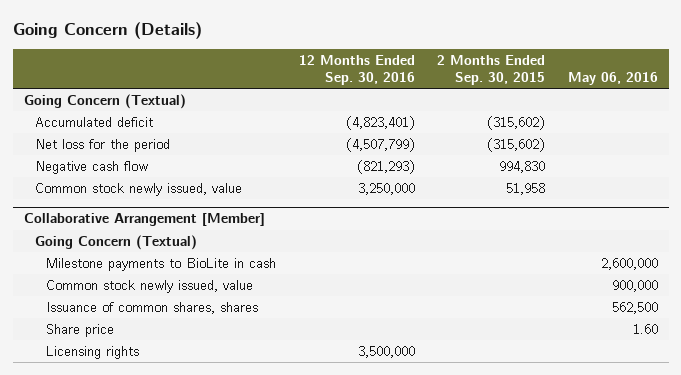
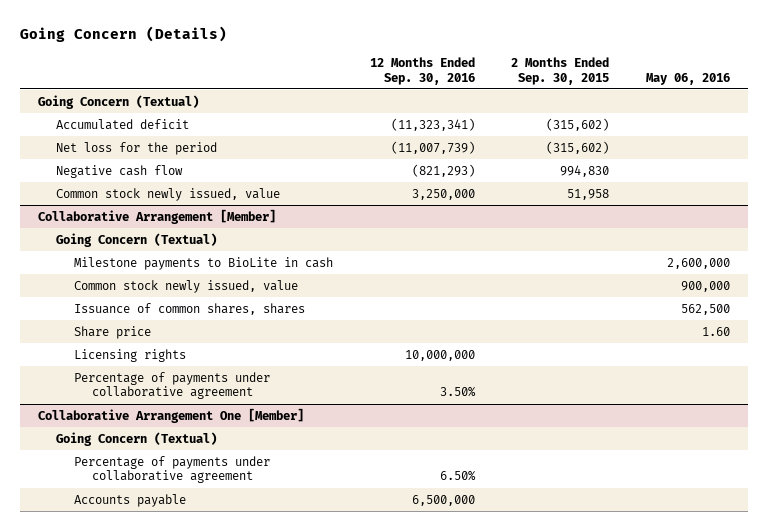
[345,115,415,130] (4,823,401) -> [390,117,475,131] (11,323,341)
[345,137,415,152] (4,507,799) -> [390,140,475,154] (11,007,739)
[357,345,415,358] 3,500,000 -> [404,349,475,361] 10,000,000
none -> [74,371,271,400] Percentage of payments under collaborative agreement
none -> [38,407,305,423] Collaborative Arrangement One [Member]
none -> [56,431,218,446] Going Concern (Textual)
none -> [74,455,271,484] Percentage of payments under collaborative agreement
none -> [74,493,187,507] Accounts payable

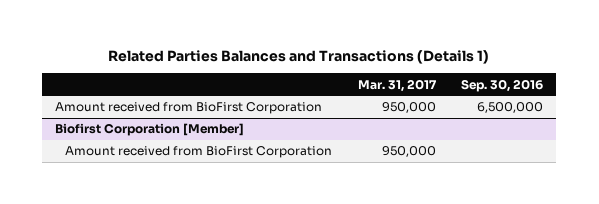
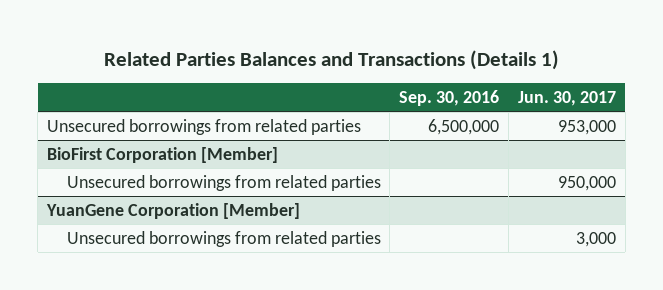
[357,78,437,92] Mar. 31, 2017 -> none
none -> [517,91,616,107] Jun. 30, 2017
[55,102,323,115] Amount received from BioFirst Corporation -> [47,118,362,135] Unsecured borrowings from related parties
[55,123,245,137] Biofirst Corporation [Member] -> [47,146,279,163] BioFirst Corporation [Member]
[64,146,332,159] Amount received from BioFirst Corporation -> [66,174,381,191] Unsecured borrowings from related parties
none -> [46,202,301,219] YuanGene Corporation [Member]
none -> [66,230,381,247] Unsecured borrowings from related parties

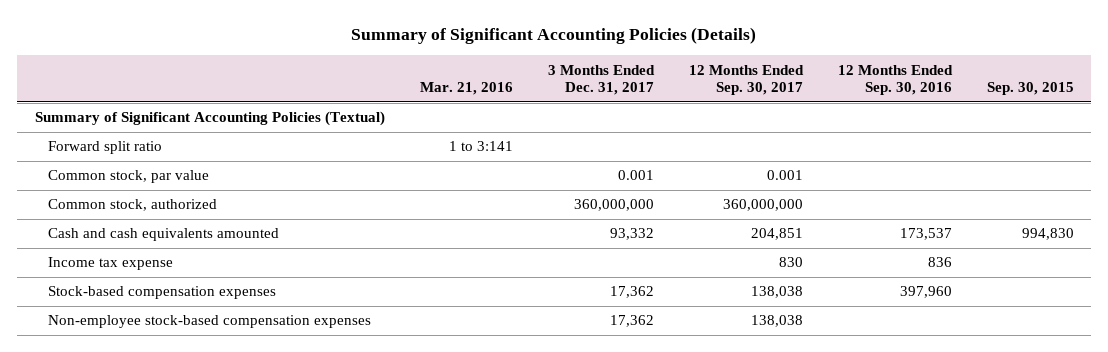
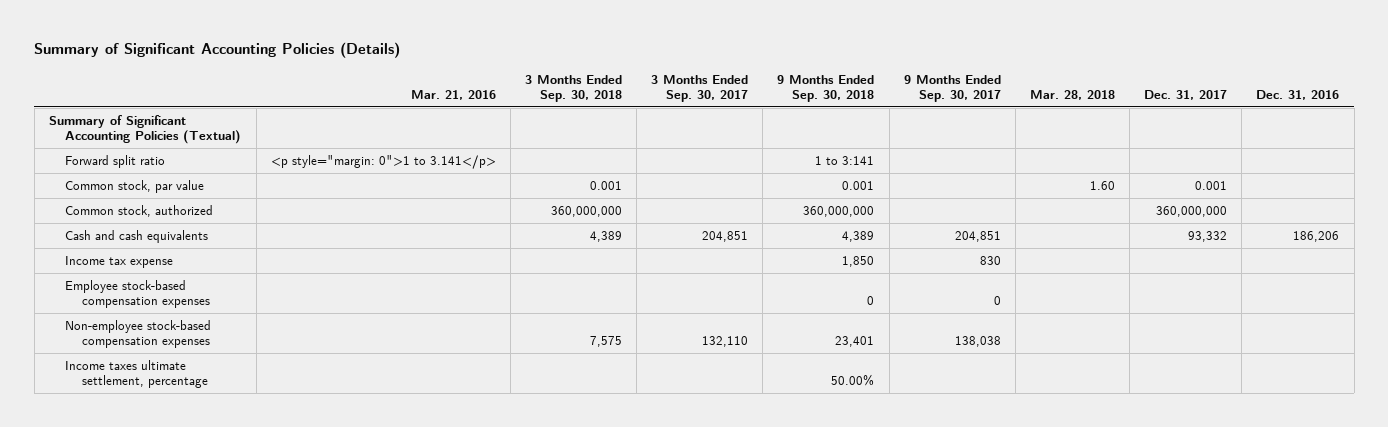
[547,64,655,96] 3 Months Ended Dec. 31, 2017 -> none
[688,64,804,96] 12 Months Ended Sep. 30, 2017 -> none
[837,64,953,96] 12 Months Ended Sep. 30, 2016 -> none
[986,82,1074,96] Sep. 30, 2015 -> none
none -> [524,74,622,102] 3 Months Ended Sep. 30, 2018
none -> [651,74,749,102] 3 Months Ended Sep. 30, 2017
none -> [777,74,875,102] 9 Months Ended Sep. 30, 2018
none -> [903,74,1001,102] 9 Months Ended Sep. 30, 2017
none -> [1029,89,1115,100] Mar. 28, 2018
none -> [1144,89,1228,100] Dec. 31, 2017
none -> [1256,89,1340,100] Dec. 31, 2016
[448,141,513,152] 1 to 3:141 -> [270,154,496,169] <p style="margin: 0">1 to 3.141</p>
[47,228,279,242] Cash and cash equivalents amounted -> [65,229,209,243] Cash and cash equivalents
[47,286,276,300] Stock-based compensation expenses -> [65,279,210,308] Employee stock-based compensation expenses
none -> [65,359,208,388] Income taxes ultimate settlement, percentage

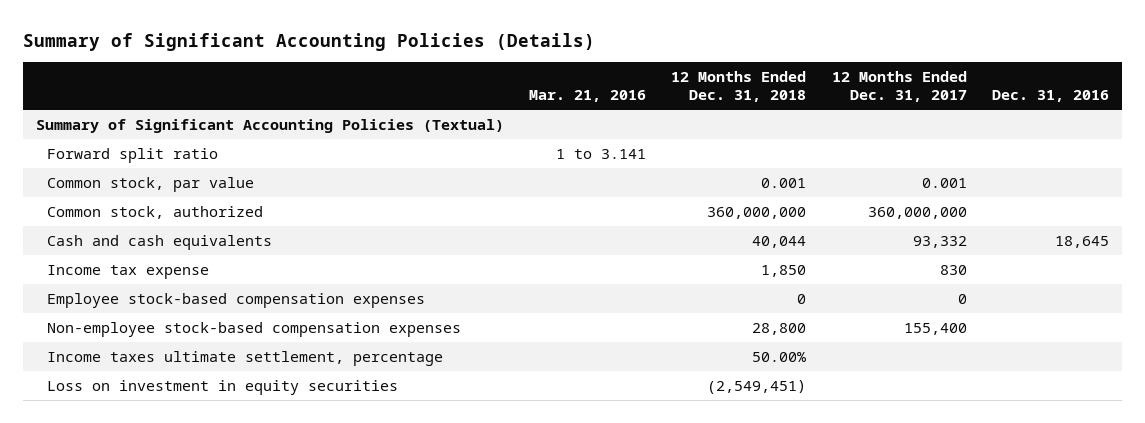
[524,74,622,102] 3 Months Ended Sep. 30, 2018 -> none
[651,74,749,102] 3 Months Ended Sep. 30, 2017 -> none
[777,74,875,102] 9 Months Ended Sep. 30, 2018 -> none
[903,74,1001,102] 9 Months Ended Sep. 30, 2017 -> none
[1029,89,1115,100] Mar. 28, 2018 -> none
[1144,89,1228,100] Dec. 31, 2017 -> none
none -> [671,70,807,103] 12 Months Ended Dec. 31, 2018
none -> [831,70,967,103] 12 Months Ended Dec. 31, 2017
[270,154,496,169] <p style="margin: 0">1 to 3.141</p> -> [556,148,647,159] 1 to 3.141
[1293,230,1340,242] 186,206 -> [1054,235,1109,248] 18,645
none -> [46,379,398,395] Loss on investment in equity securities

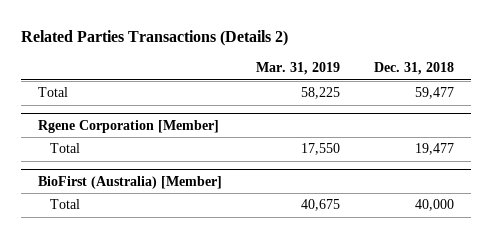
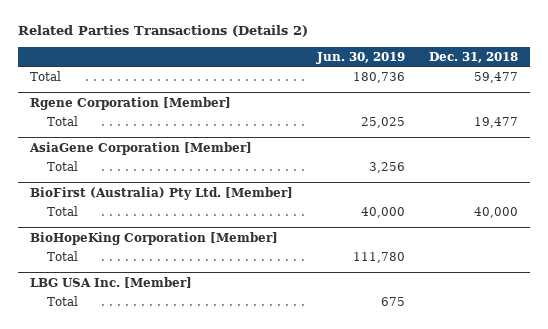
[255,62,340,76] Mar. 31, 2019 -> none
none -> [315,51,405,64] Jun. 30, 2019
none -> [28,141,252,155] AsiaGene Corporation [Member]
none -> [46,160,78,171] Total
[37,176,222,190] BioFirst (Australia) [Member] -> [29,186,293,200] BioFirst (Australia) Pty Ltd. [Member]
none -> [29,231,278,245] BioHopeKing Corporation [Member]
none -> [46,250,78,261] Total
none -> [29,276,192,288] LBG USA Inc. [Member]
none -> [46,295,78,306] Total

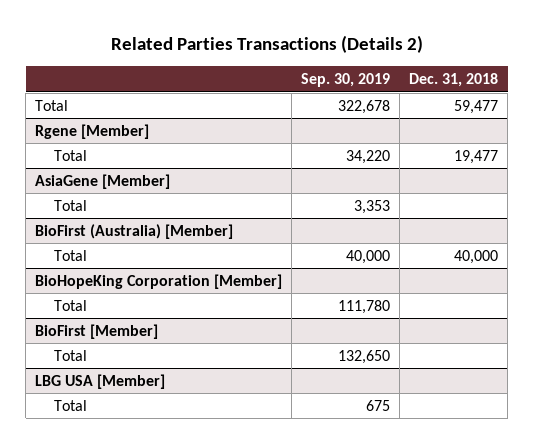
[315,51,405,64] Jun. 30, 2019 -> none
none -> [301,73,391,88] Sep. 30, 2019
[29,96,231,110] Rgene Corporation [Member] -> [35,123,150,139] Rgene [Member]
[28,141,252,155] AsiaGene Corporation [Member] -> [35,173,171,189] AsiaGene [Member]
[29,186,293,200] BioFirst (Australia) Pty Ltd. [Member] -> [35,223,234,239] BioFirst (Australia) [Member]
none -> [35,323,159,339] BioFirst [Member]
none -> [54,349,88,361] Total
[29,276,192,288] LBG USA Inc. [Member] -> [35,373,166,389] LBG USA [Member]

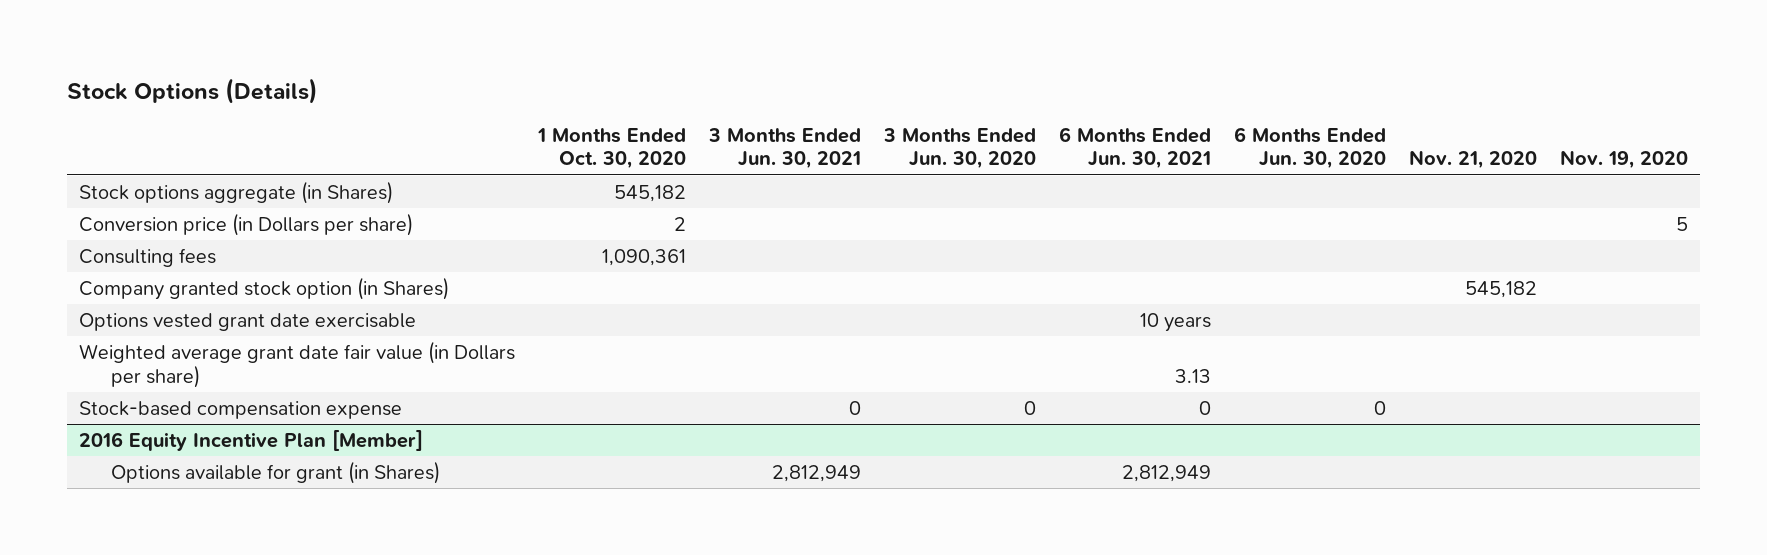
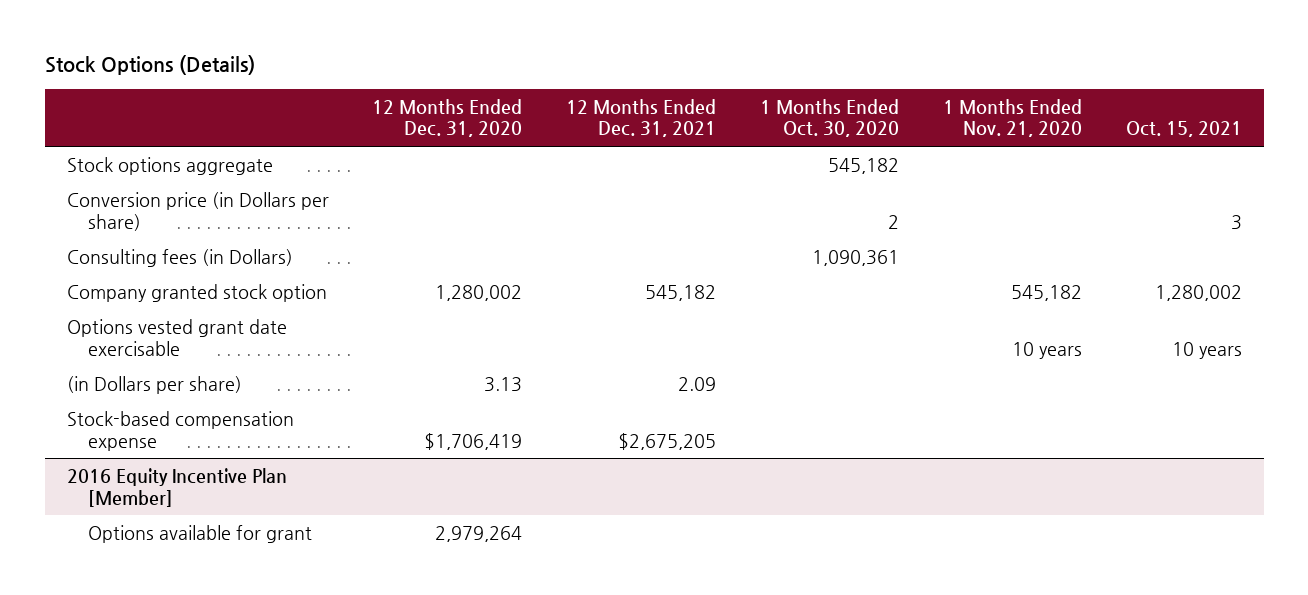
[708,127,862,170] 3 Months Ended Jun. 30, 2021 -> none
[883,127,1037,170] 3 Months Ended Jun. 30, 2020 -> none
[1059,126,1212,170] 6 Months Ended Jun. 30, 2021 -> none
[1234,126,1387,170] 6 Months Ended Jun. 30, 2020 -> none
[1409,150,1538,170] Nov. 21, 2020 -> none
[1560,150,1689,170] Nov. 19, 2020 -> none
none -> [372,98,523,138] 12 Months Ended Dec. 31, 2020
none -> [566,98,717,138] 12 Months Ended Dec. 31, 2021
none -> [942,98,1082,138] 1 Months Ended Nov. 21, 2020
none -> [1125,121,1242,138] Oct. 15, 2021
[78,181,393,205] Stock options aggregate (in Shares) -> [66,156,273,175] Stock options aggregate
[78,248,216,268] Consulting fees -> [66,248,293,267] Consulting fees (in Dollars)
[78,277,449,301] Company granted stock option (in Shares) -> [66,283,327,302] Company granted stock option
[78,341,515,388] Weighted average grant date fair value (in Dollars per share) -> none
none -> [66,375,242,394] (in Dollars per share)
[110,461,440,485] Options available for grant (in Shares) -> [88,524,313,543] Options available for grant

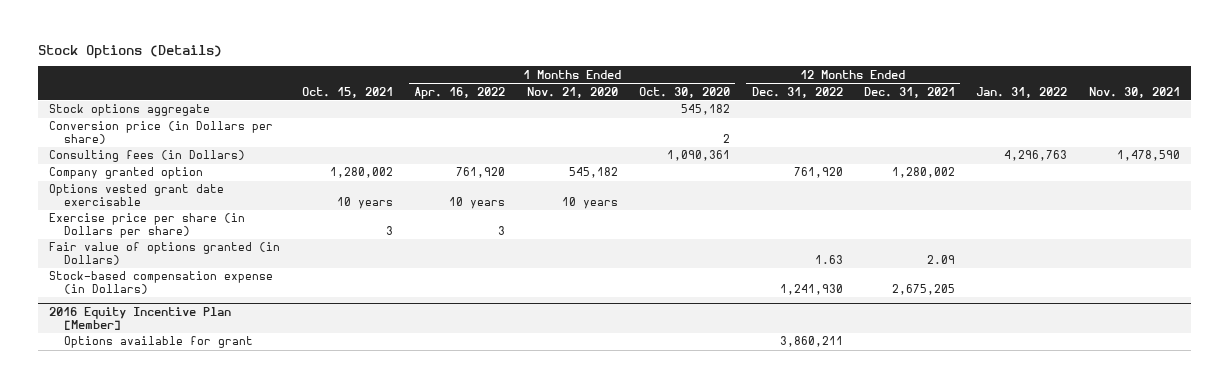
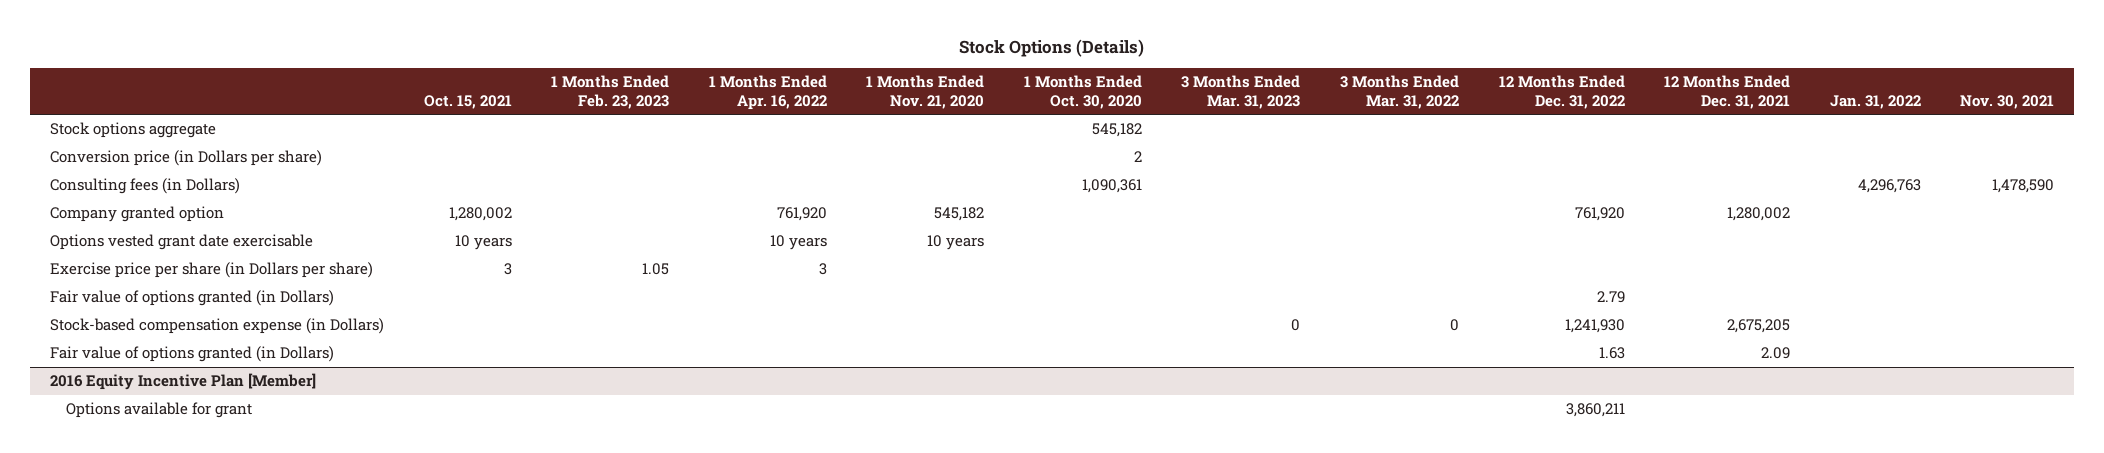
none -> [551,75,670,109] 1 Months Ended Feb. 23, 2023
none -> [1181,75,1301,109] 3 Months Ended Mar. 31, 2023
none -> [1340,75,1460,109] 3 Months Ended Mar. 31, 2022
none -> [50,290,335,307] Fair value of options granted (in Dollars)
[49,242,281,266] Fair value of options granted (in Dollars) -> [50,346,335,363] Fair value of options granted (in Dollars)

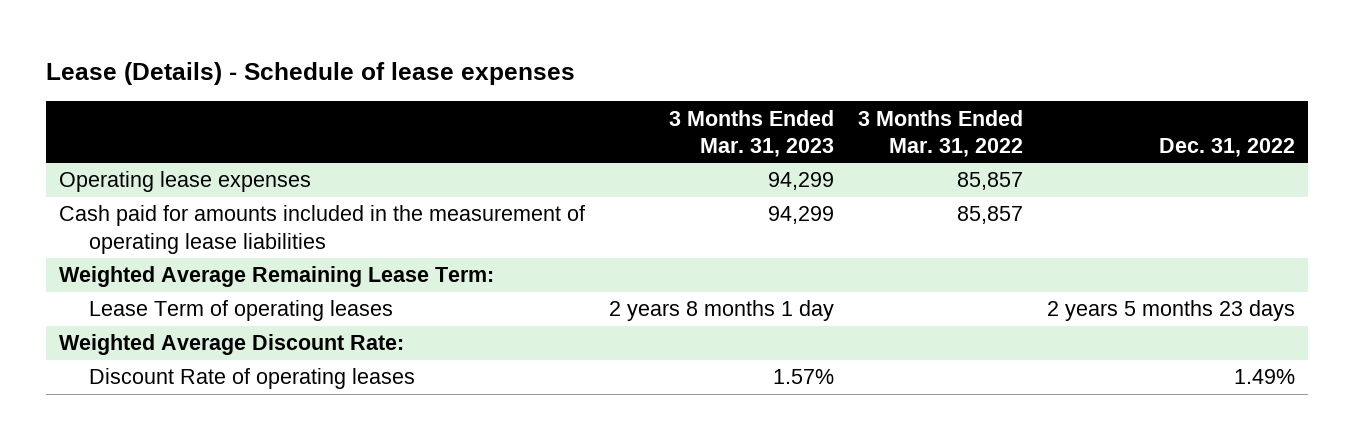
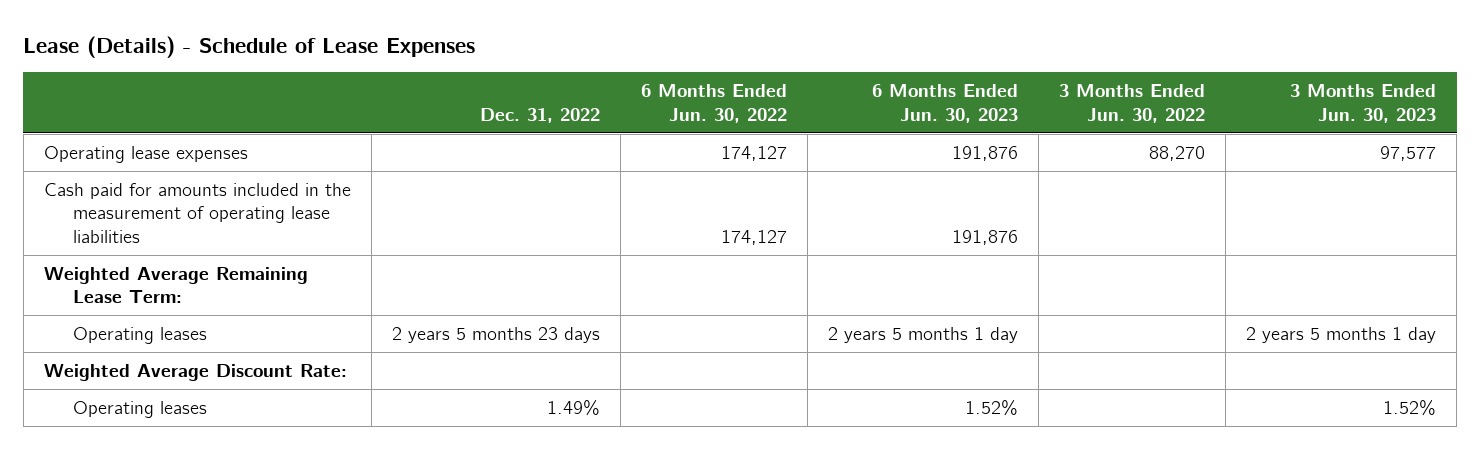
[46,61,576,85] Lease (Details) - Schedule of lease expenses -> [23,35,476,58] Lease (Details) - Schedule of Lease Expenses
[668,109,834,157] 3 Months Ended Mar. 31, 2023 -> none
[858,109,1024,157] 3 Months Ended Mar. 31, 2022 -> none
none -> [640,84,787,123] 6 Months Ended Jun. 30, 2022
none -> [871,84,1018,123] 6 Months Ended Jun. 30, 2023
none -> [1059,84,1206,123] 3 Months Ended Jun. 30, 2022
none -> [1290,84,1437,123] 3 Months Ended Jun. 30, 2023
[89,300,394,322] Lease Term of operating leases -> [72,327,207,345] Operating leases
[89,368,416,390] Discount Rate of operating leases -> [72,401,207,419] Operating leases

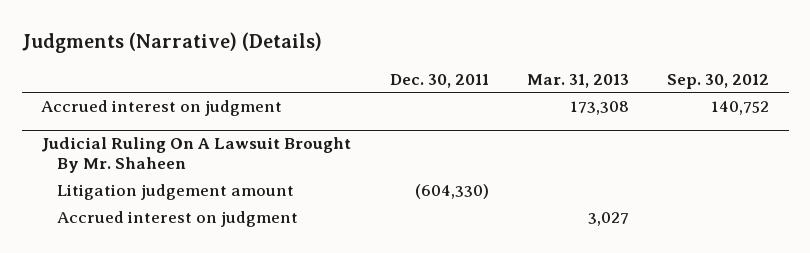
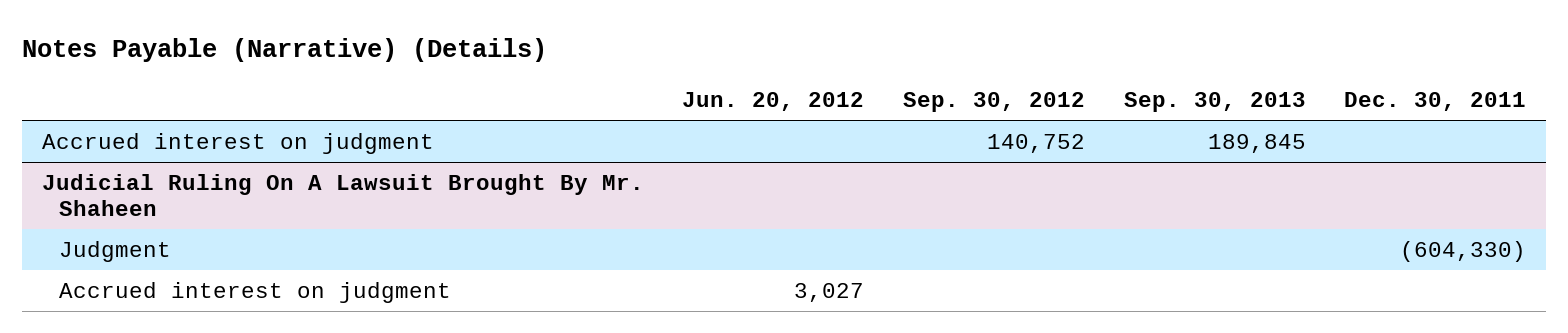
[21,32,322,54] Judgments (Narrative) (Details) -> [22,38,548,63] Notes Payable (Narrative) (Details)
[526,73,629,88] Mar. 31, 2013 -> none
none -> [682,92,865,112] Jun. 20, 2012
none -> [1123,92,1306,113] Sep. 30, 2013
[57,184,295,201] Litigation judgement amount -> [58,240,171,262] Judgment

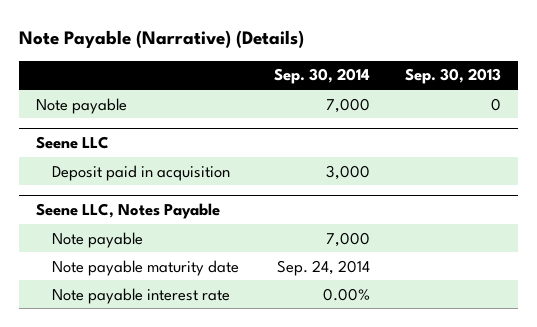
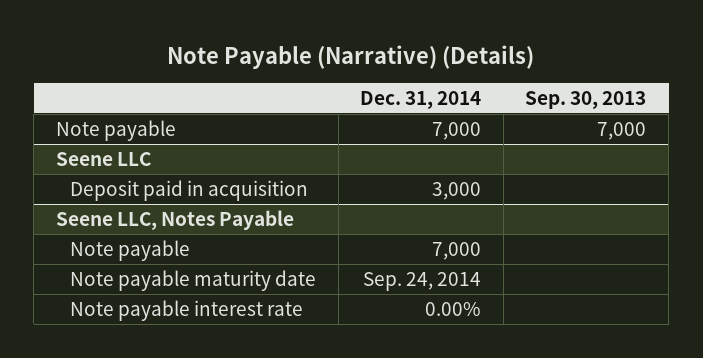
[274,68,371,85] Sep. 30, 2014 -> none
none -> [360,90,482,109] Dec. 31, 2014
[491,97,502,111] 0 -> [597,122,647,141] 7,000

